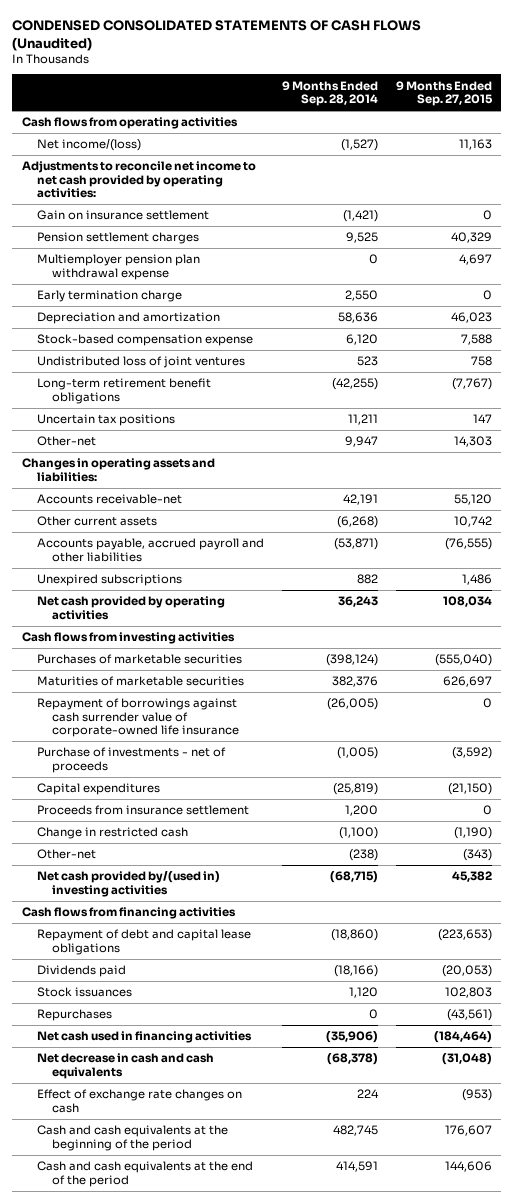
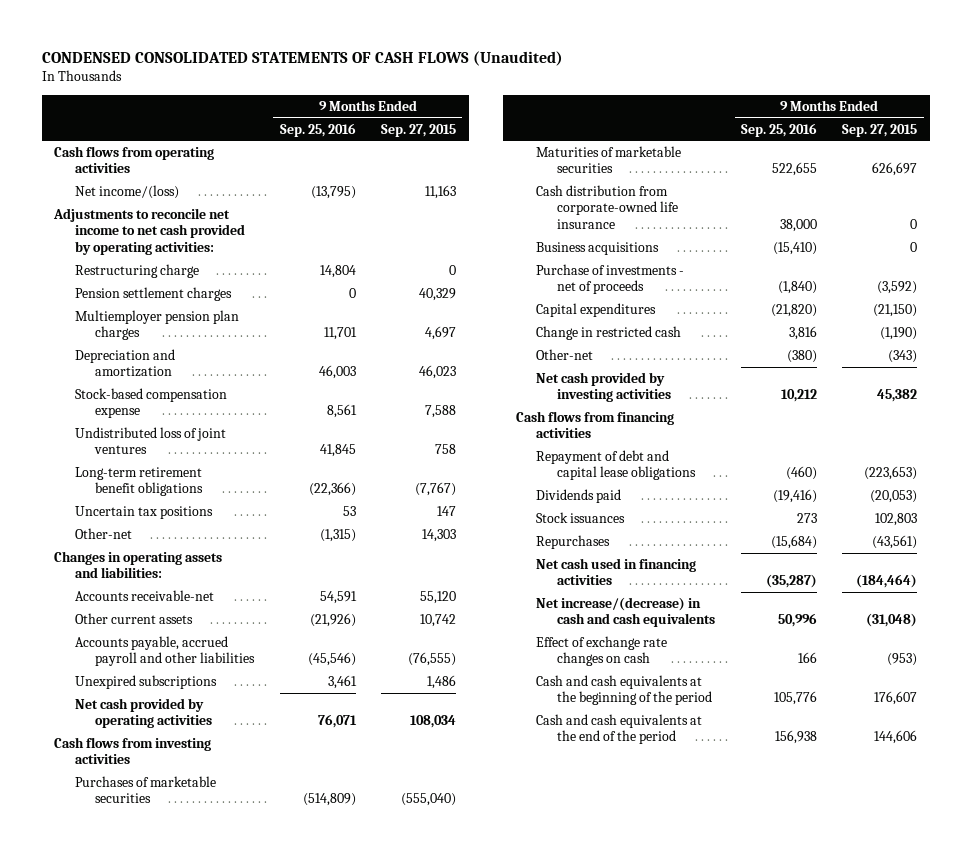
[282,80,379,107] 9 Months Ended Sep. 28, 2014 -> none
none -> [279,122,356,137] Sep. 25, 2016
[36,210,209,221] Gain on insurance settlement -> none
none -> [74,263,199,278] Restructuring charge
[36,290,182,303] Early termination charge -> none
[36,254,200,280] Multiemployer pension plan withdrawal expense -> [74,309,239,341] Multiemployer pension plan charges
[36,698,240,738] Repayment of borrowings against cash surrender value of corporate-owned life insurance -> none
none -> [536,184,678,229] Cash distribution from corporate-owned life insurance
none -> [536,241,660,255] Business acquisitions
[36,805,249,816] Proceeds from insurance settlement -> none
[36,871,220,897] Net cash provided by/(used in) investing activities -> [536,371,671,403] Net cash provided by investing activities
[36,1053,214,1079] Net decrease in cash and cash equivalents -> [536,596,715,628] Net increase/(decrease) in cash and cash equivalents

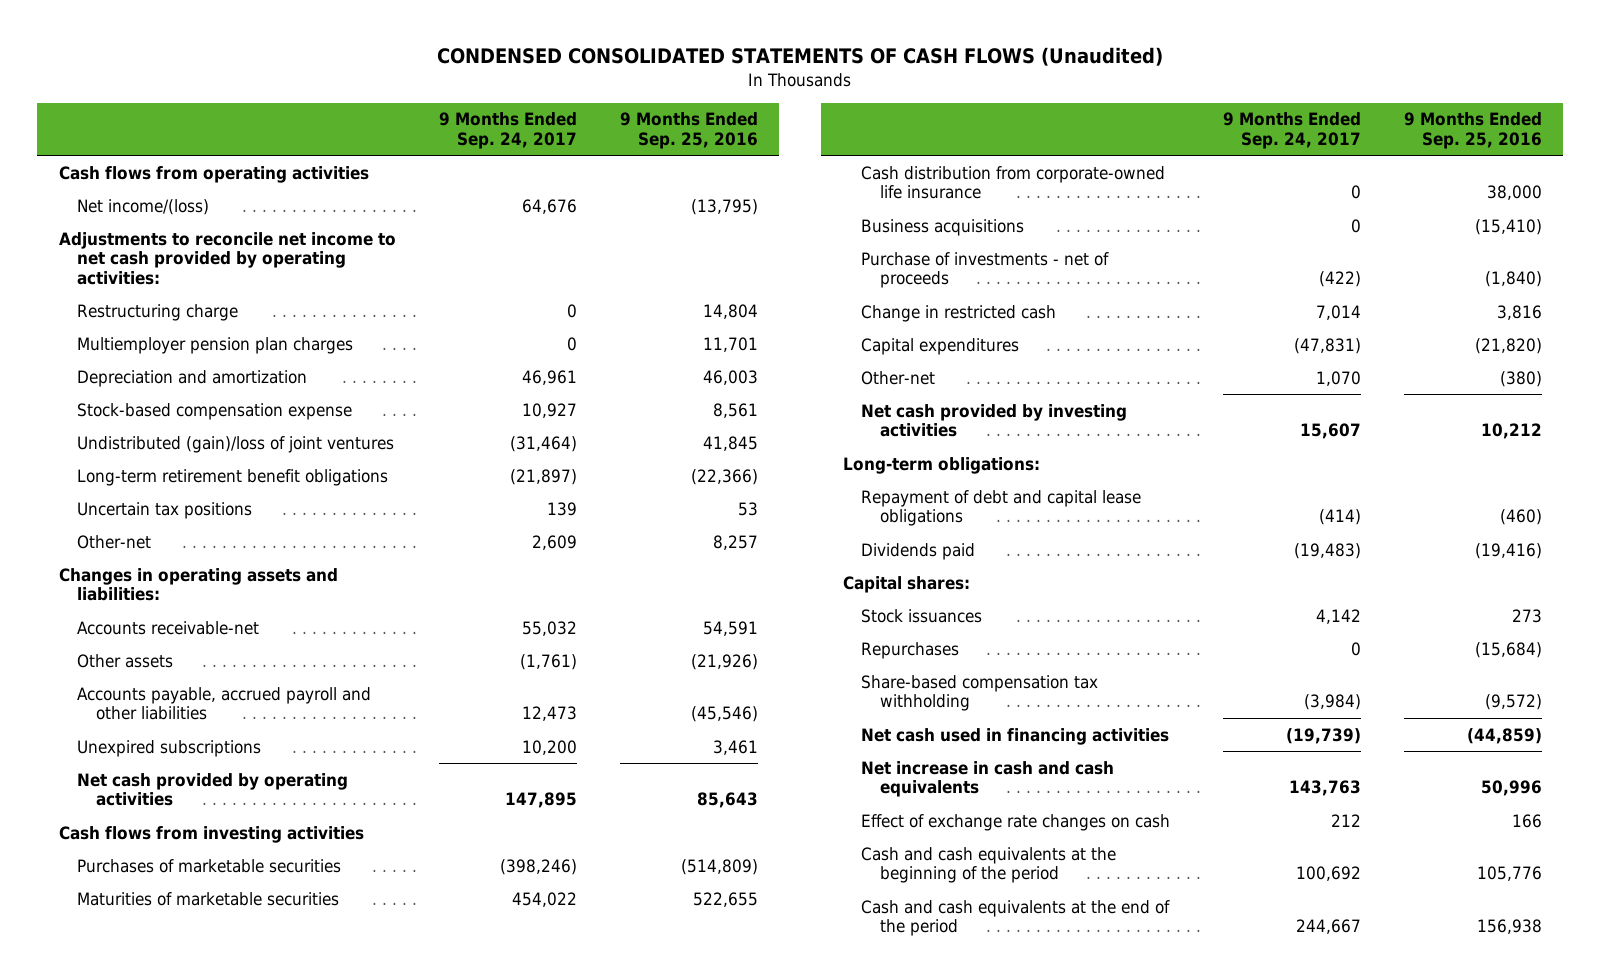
[381,123,457,137] Sep. 27, 2015 -> none
none -> [438,112,577,149] 9 Months Ended Sep. 24, 2017
[74,286,232,301] Pension settlement charges -> none
[74,426,226,455] Undistributed loss of joint ventures -> [77,435,395,453] Undistributed (gain)/loss of joint ventures
[319,528,356,542] (1,315) -> [712,534,758,550] 8,257
[74,612,193,624] Other current assets -> [77,653,174,668] Other assets
[317,714,357,729] 76,071 -> [696,792,758,809] 85,643
[536,302,657,317] Capital expenditures -> [861,337,1020,355] Capital expenditures
[515,410,674,439] Cash flows from financing activities -> none
none -> [842,456,1040,474] Long-term obligations:
none -> [842,575,970,593] Capital shares:
none -> [861,674,1099,712] Share-based compensation tax withholding
[766,574,818,589] (35,287) -> [1466,727,1542,744] (44,859)
[536,596,715,628] Net increase/(decrease) in cash and cash equivalents -> [861,760,1115,798] Net increase in cash and cash equivalents

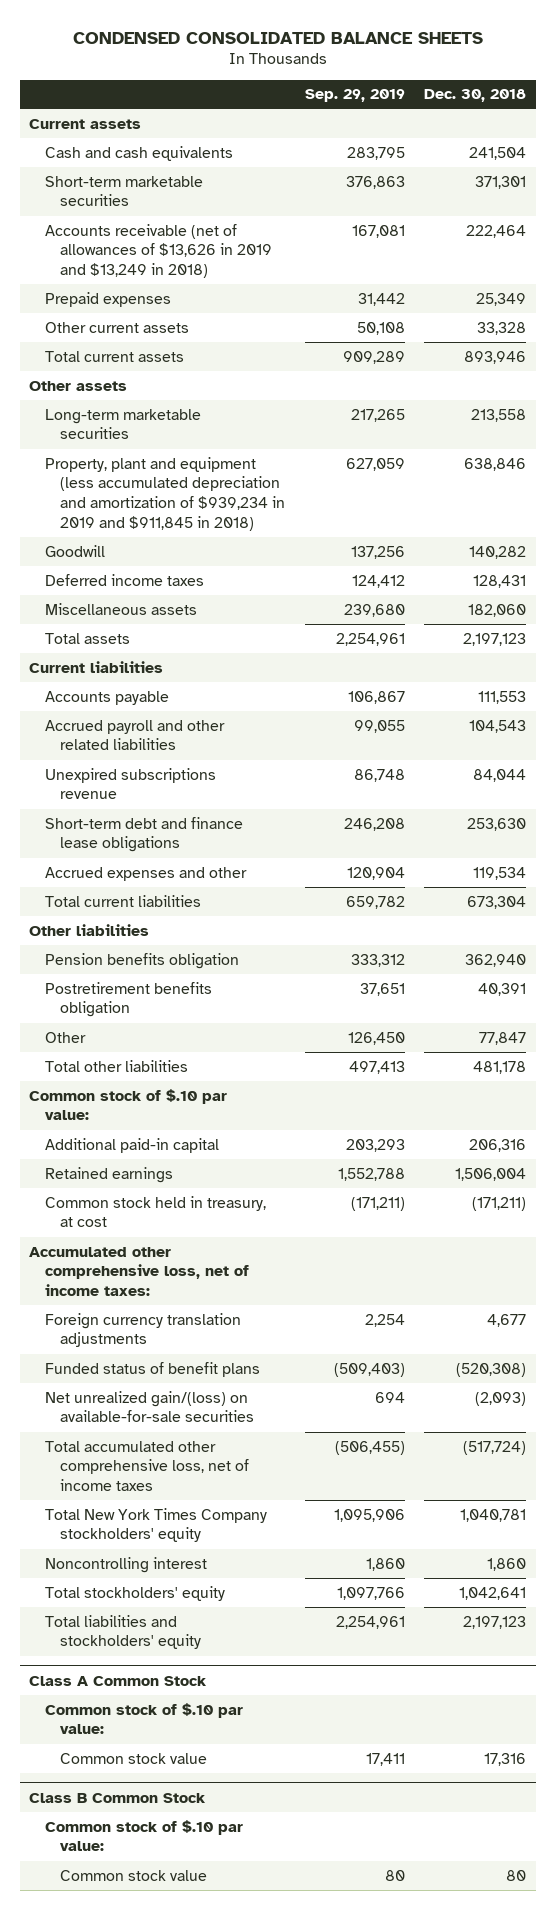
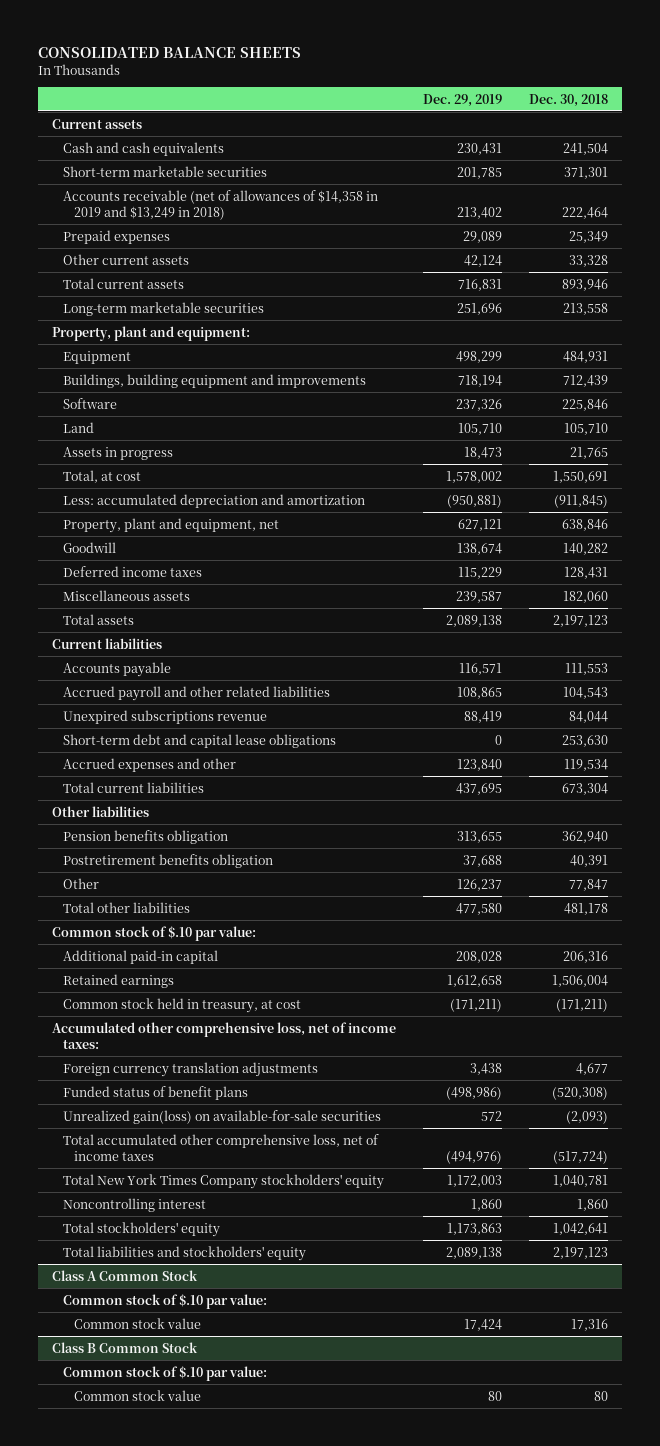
[72,31,483,44] CONDENSED CONSOLIDATED BALANCE SHEETS -> [38,46,302,58] CONSOLIDATED BALANCE SHEETS
[304,89,405,103] Sep. 29, 2019 -> none
none -> [422,93,502,107] Dec. 29, 2019
[44,223,273,279] Accounts receivable (net of allowances of $13,626 in 2019 and $13,249 in 2018) -> [62,189,378,220] Accounts receivable (net of allowances of $14,358 in 2019 and $13,249 in 2018)
[29,380,128,391] Other assets -> none
none -> [51,325,250,341] Property, plant and equipment:
none -> [62,350,131,364] Equipment
none -> [62,373,366,388] Buildings, building equipment and improvements
none -> [62,397,117,409] Software
none -> [62,421,94,433] Land
none -> [62,446,173,460] Assets in progress
none -> [62,469,141,483] Total, at cost
none -> [62,493,365,508] Less: accumulated depreciation and amortization
[44,456,286,532] Property, plant and equipment (less accumulated depreciation and amortization of $939,234 in 2019 and $911,845 in 2018) -> [62,517,279,533] Property, plant and equipment, net
[44,816,243,853] Short-term debt and finance lease obligations -> [62,733,336,748] Short-term debt and capital lease obligations
[44,1390,255,1423] Net unrealized gain/(loss) on available-for-sale securities -> [62,1109,381,1124] Unrealized gain(loss) on available-for-sale securities

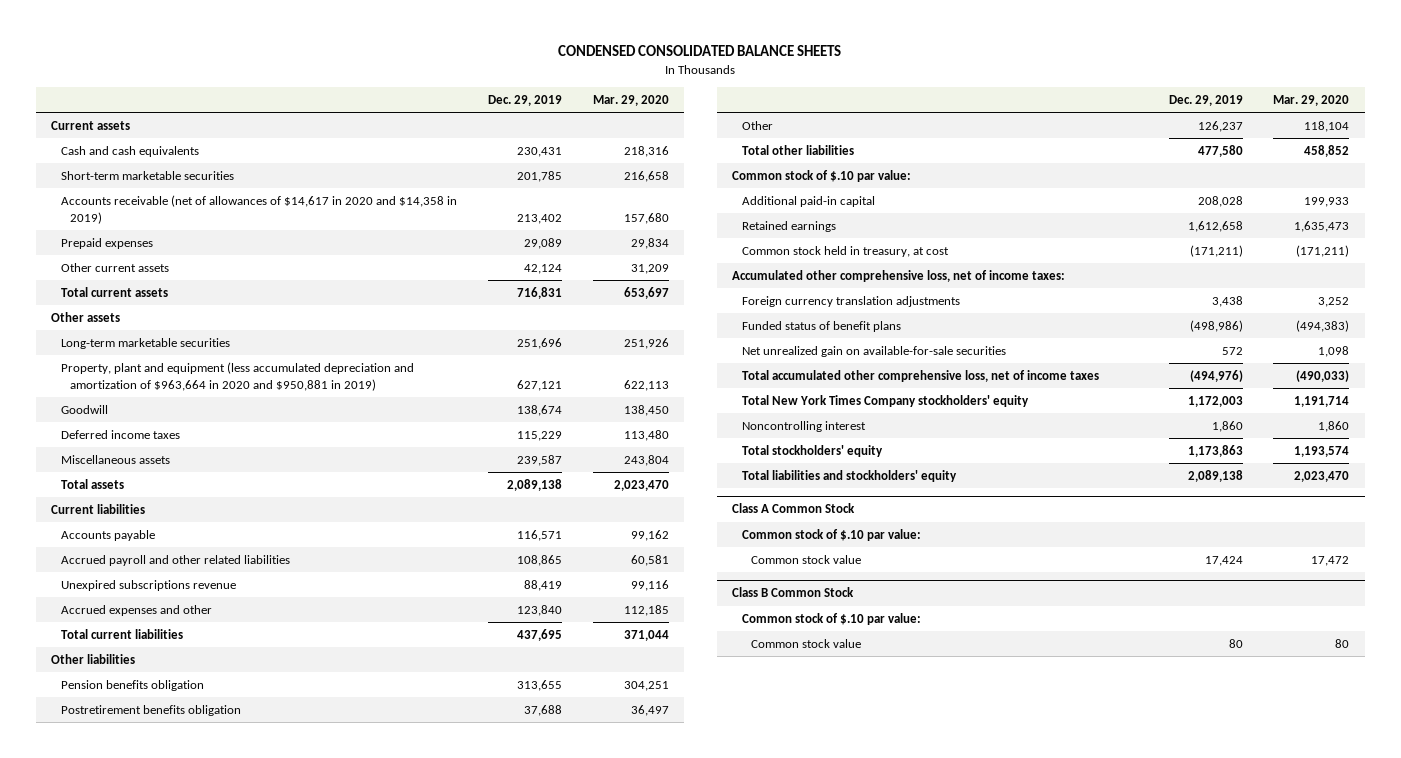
[38,46,302,58] CONSOLIDATED BALANCE SHEETS -> [558,45,842,57] CONDENSED CONSOLIDATED BALANCE SHEETS
[529,93,609,107] Dec. 30, 2018 -> none
none -> [592,95,669,107] Mar. 29, 2020
[62,189,378,220] Accounts receivable (net of allowances of $14,358 in 2019 and $13,249 in 2018) -> [60,194,457,224] Accounts receivable (net of allowances of $14,617 in 2020 and $14,358 in 2019)
none -> [51,311,121,322] Other assets
[51,325,250,341] Property, plant and equipment: -> none
[62,350,131,364] Equipment -> none
[62,373,366,388] Buildings, building equipment and improvements -> none
[62,397,117,409] Software -> none
[62,421,94,433] Land -> none
[62,446,173,460] Assets in progress -> none
[62,469,141,483] Total, at cost -> none
[62,493,365,508] Less: accumulated depreciation and amortization -> none
[62,517,279,533] Property, plant and equipment, net -> [60,361,414,391] Property, plant and equipment (less accumulated depreciation and amortization of $963,664 in 2020 and $950,881 in 2019)
[62,733,336,748] Short-term debt and capital lease obligations -> none
[62,1109,381,1124] Unrealized gain(loss) on available-for-sale securities -> [741,345,1006,357] Net unrealized gain on available-for-sale securities

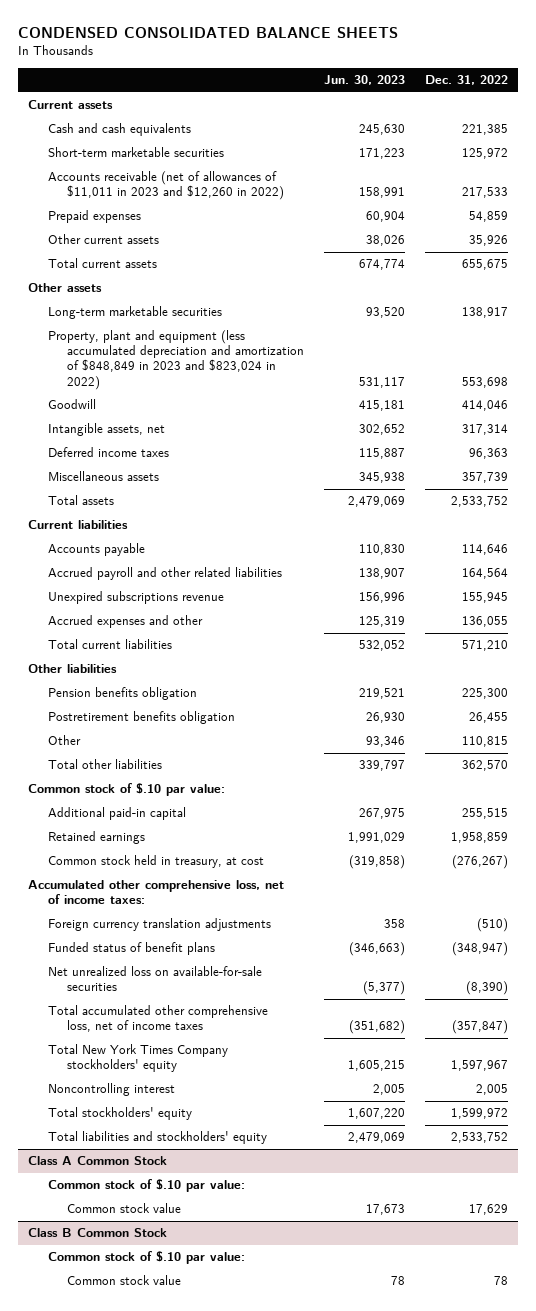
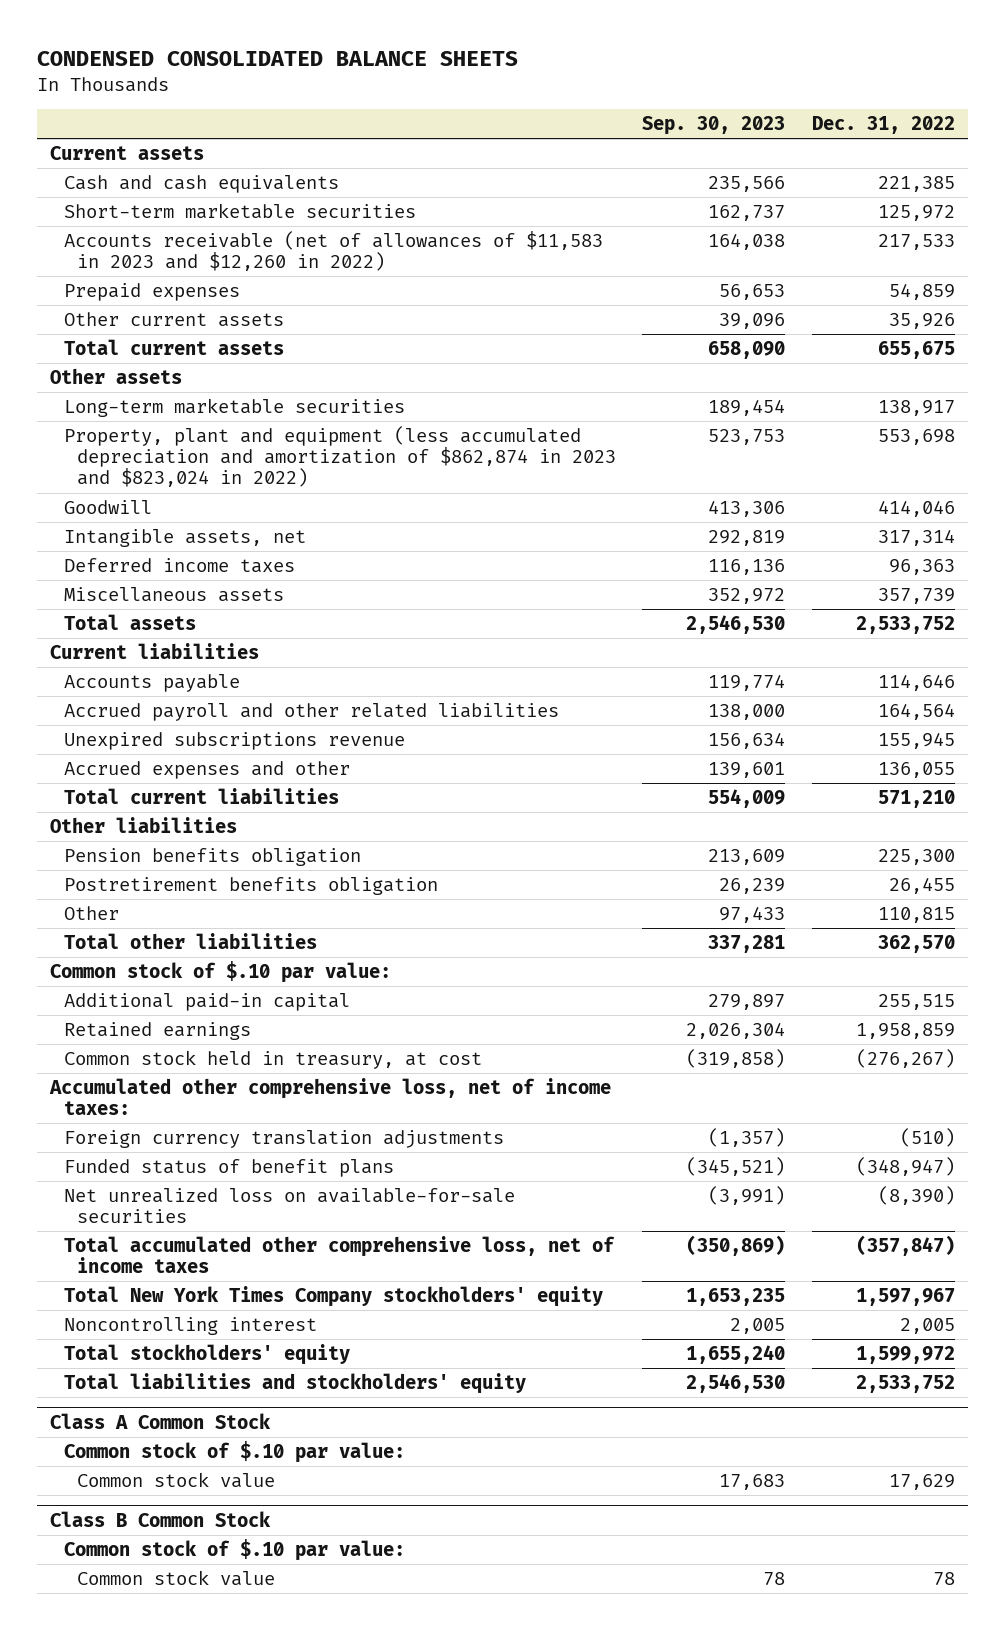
[324,75,406,86] Jun. 30, 2023 -> none
none -> [642,115,786,135] Sep. 30, 2023
[47,171,285,201] Accounts receivable (net of allowances of $11,011 in 2023 and $12,260 in 2022) -> [63,231,603,272] Accounts receivable (net of allowances of $11,583 in 2023 and $12,260 in 2022)
[47,330,305,390] Property, plant and equipment (less accumulated depreciation and amortization of $848,849 in 2023 and $823,024 in 2022) -> [63,426,617,488] Property, plant and equipment (less accumulated depreciation and amortization of $862,874 in 2023 and $823,024 in 2022)

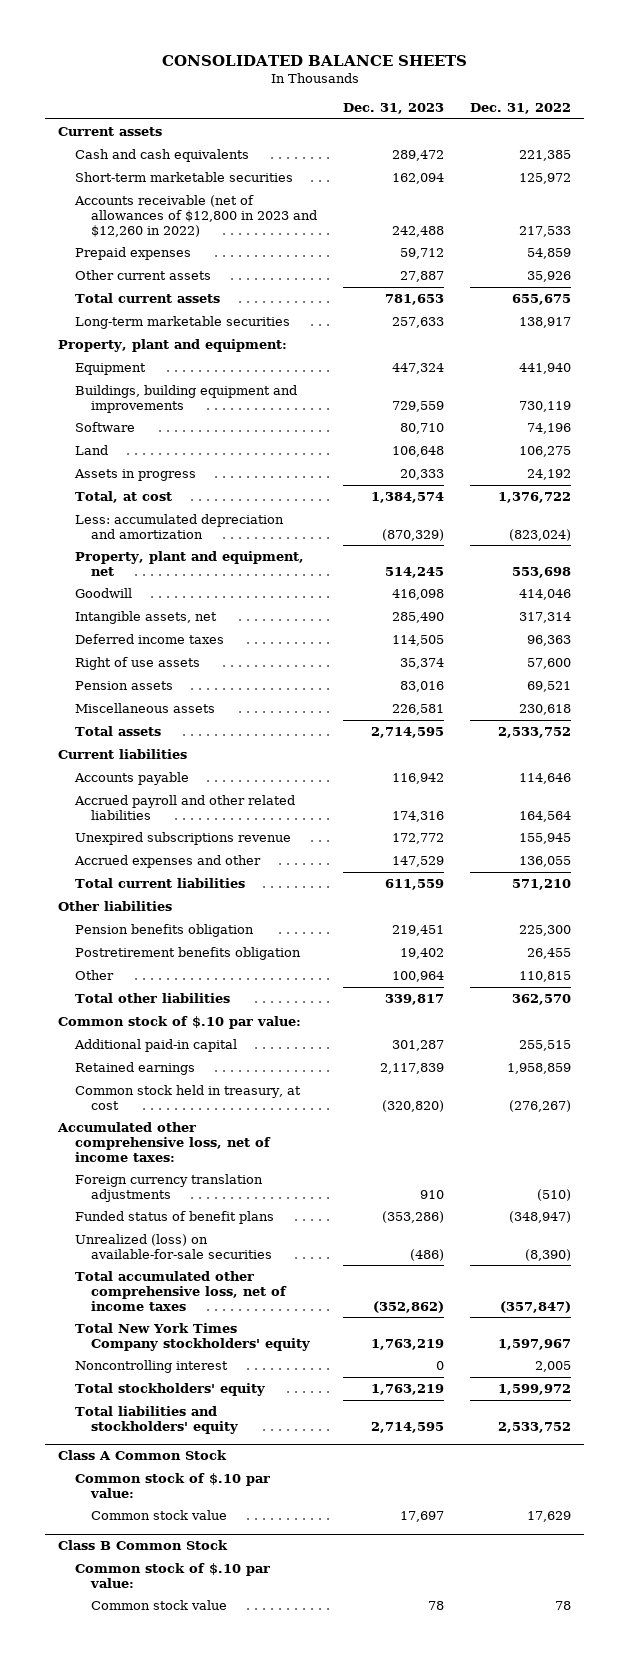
[37,50,519,66] CONDENSED CONSOLIDATED BALANCE SHEETS -> [161,54,467,66] CONSOLIDATED BALANCE SHEETS
[642,115,786,135] Sep. 30, 2023 -> none
none -> [343,103,445,115] Dec. 31, 2023
[63,231,603,272] Accounts receivable (net of allowances of $11,583 in 2023 and $12,260 in 2022) -> [73,195,318,237] Accounts receivable (net of allowances of $12,800 in 2023 and $12,260 in 2022)
[50,368,183,385] Other assets -> none
none -> [58,339,288,353] Property, plant and equipment:
none -> [74,363,146,376] Equipment
none -> [74,385,297,413] Buildings, building equipment and improvements
none -> [74,422,135,433] Software
none -> [74,445,108,456] Land
none -> [73,469,196,482] Assets in progress
none -> [74,491,172,504] Total, at cost
none -> [74,514,284,539] Less: accumulated depreciation and amortization
[63,426,617,488] Property, plant and equipment (less accumulated depreciation and amortization of $862,874 in 2023 and $823,024 in 2022) -> [74,551,304,576] Property, plant and equipment, net
none -> [74,657,200,671] Right of use assets
none -> [74,681,173,691] Pension assets
[877,588,955,605] 357,739 -> [519,704,572,716] 230,618
[63,1188,515,1224] Net unrealized loss on available-for-sale securities -> [74,1234,273,1259] Unrealized (loss) on available-for-sale securities

